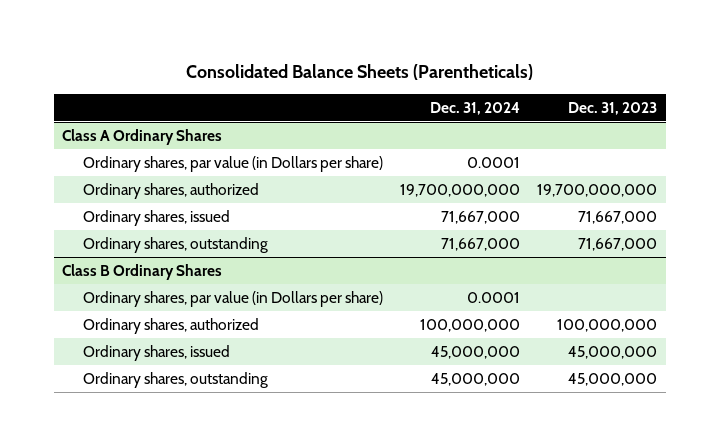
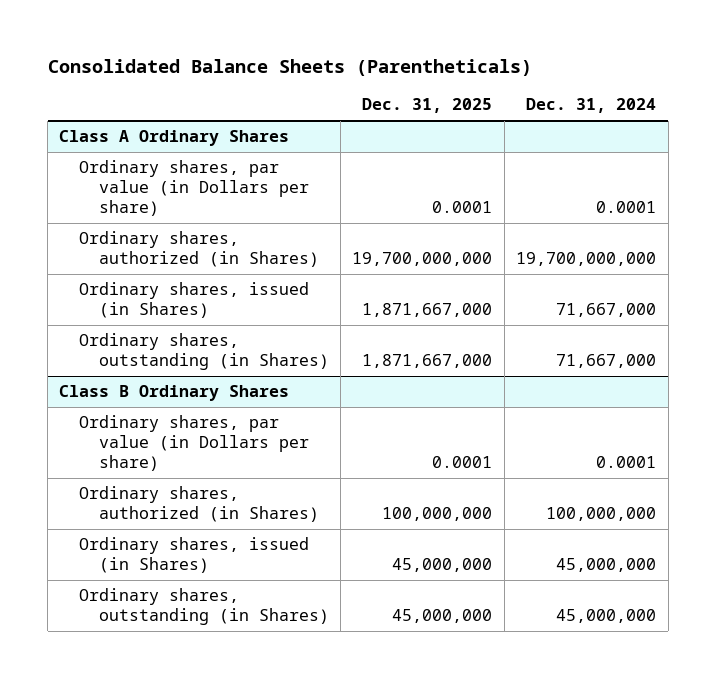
[568,101,658,115] Dec. 31, 2023 -> none
none -> [362,98,493,114] Dec. 31, 2025
[83,182,260,199] Ordinary shares, authorized -> [79,231,319,268] Ordinary shares, authorized (in Shares)
[83,209,231,226] Ordinary shares, issued -> [79,282,310,319] Ordinary shares, issued (in Shares)
[83,236,269,253] Ordinary shares, outstanding -> [79,333,329,371] Ordinary shares, outstanding (in Shares)
[83,317,260,334] Ordinary shares, authorized -> [79,486,319,523] Ordinary shares, authorized (in Shares)
[83,344,231,361] Ordinary shares, issued -> [79,537,310,574] Ordinary shares, issued (in Shares)
[83,371,269,388] Ordinary shares, outstanding -> [79,588,329,626] Ordinary shares, outstanding (in Shares)

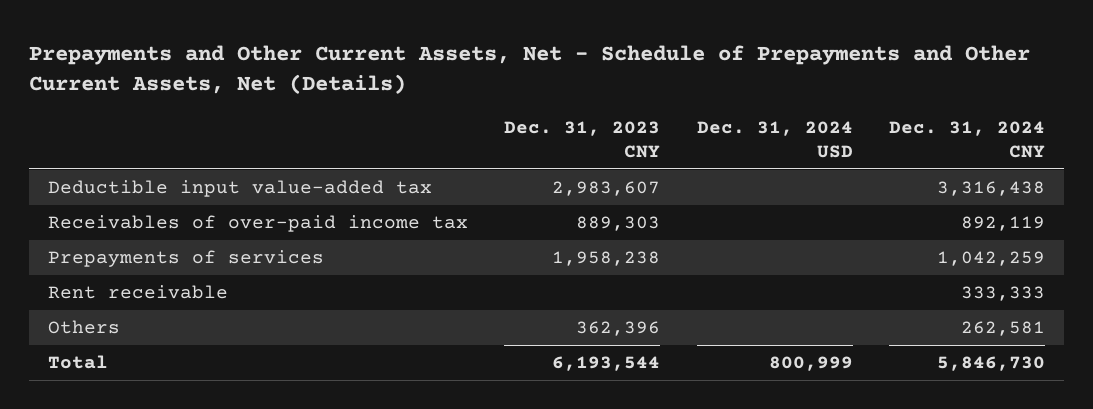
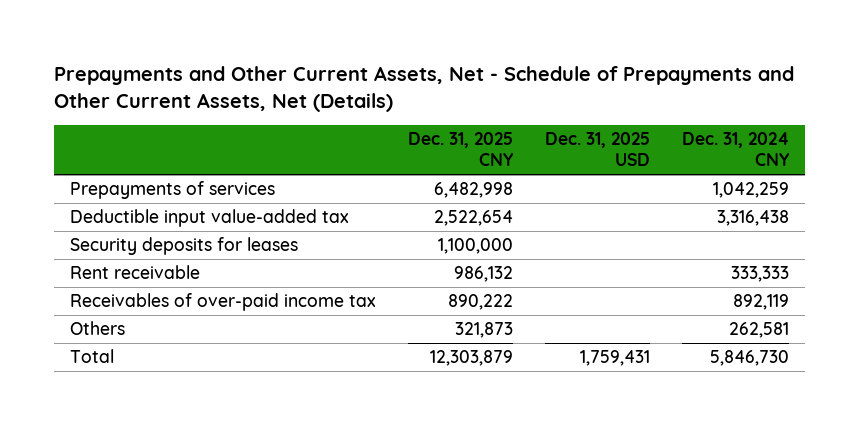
[504,121,661,159] Dec. 31, 2023 CNY -> none
[696,121,853,159] Dec. 31, 2024 USD -> none
none -> [407,132,514,167] Dec. 31, 2025 CNY
none -> [544,132,650,167] Dec. 31, 2025 USD
[47,180,432,198] Deductible input value-added tax -> [69,209,349,228] Deductible input value-added tax
none -> [69,237,298,256] Security deposits for leases
[47,215,468,233] Receivables of over-paid income tax -> [69,293,376,312] Receivables of over-paid income tax

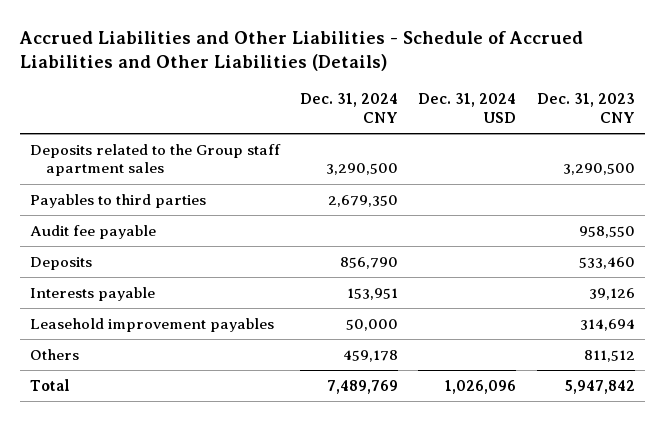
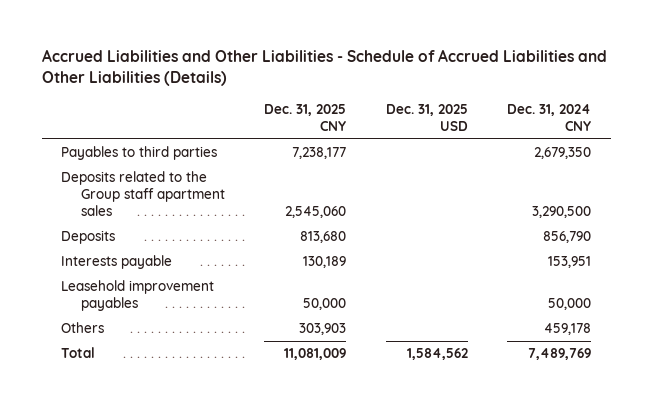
[418,93,517,123] Dec. 31, 2024 USD -> none
[536,93,635,123] Dec. 31, 2023 CNY -> none
none -> [264,104,347,132] Dec. 31, 2025 CNY
none -> [385,104,468,132] Dec. 31, 2025 USD
[30,224,157,239] Audit fee payable -> none
[30,143,282,177] Deposits related to the Group staff apartment sales -> [61,171,225,217] Deposits related to the Group staff apartment sales

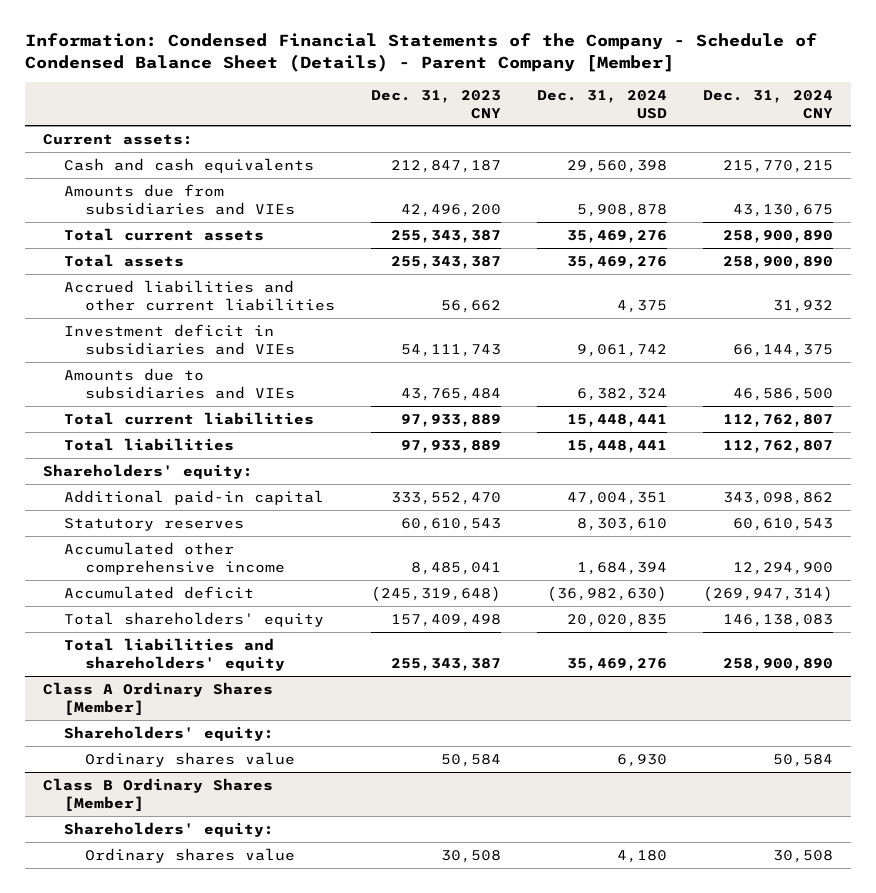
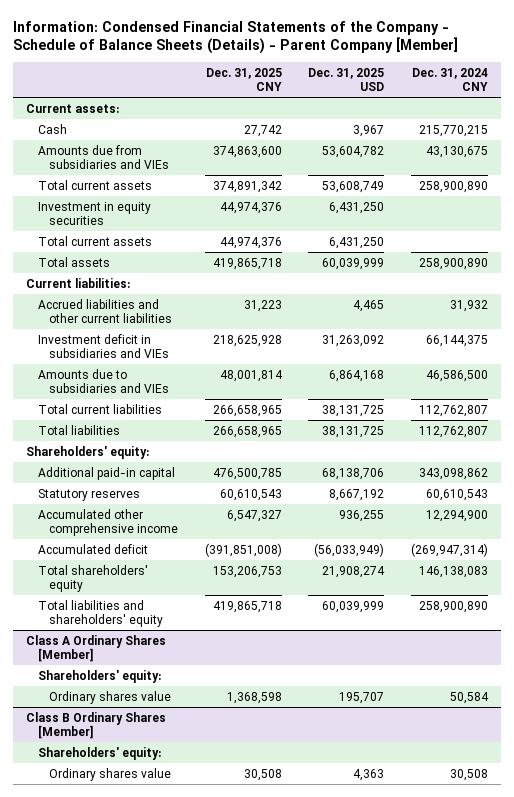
[24,33,817,72] Information: Condensed Financial Statements of the Company - Schedule of Condensed Balance Sheet (Details) - Parent Company [Member] -> [13,20,459,55] Information: Condensed Financial Statements of the Company - Schedule of Balance Sheets (Details) - Parent Company [Member]
[371,89,502,119] Dec. 31, 2023 CNY -> none
[537,89,668,119] Dec. 31, 2024 USD -> none
none -> [205,68,282,92] Dec. 31, 2025 CNY
none -> [308,68,385,92] Dec. 31, 2025 USD
[64,157,315,173] Cash and cash equivalents -> [37,123,67,134] Cash
none -> [37,201,151,225] Investment in equity securities
none -> [37,235,152,246] Total current assets
none -> [26,277,131,288] Current liabilities:

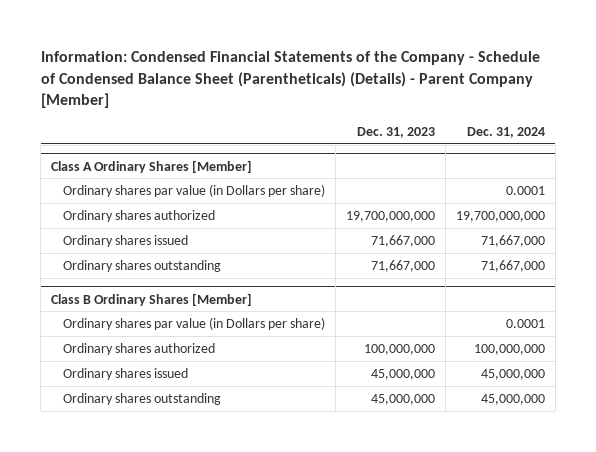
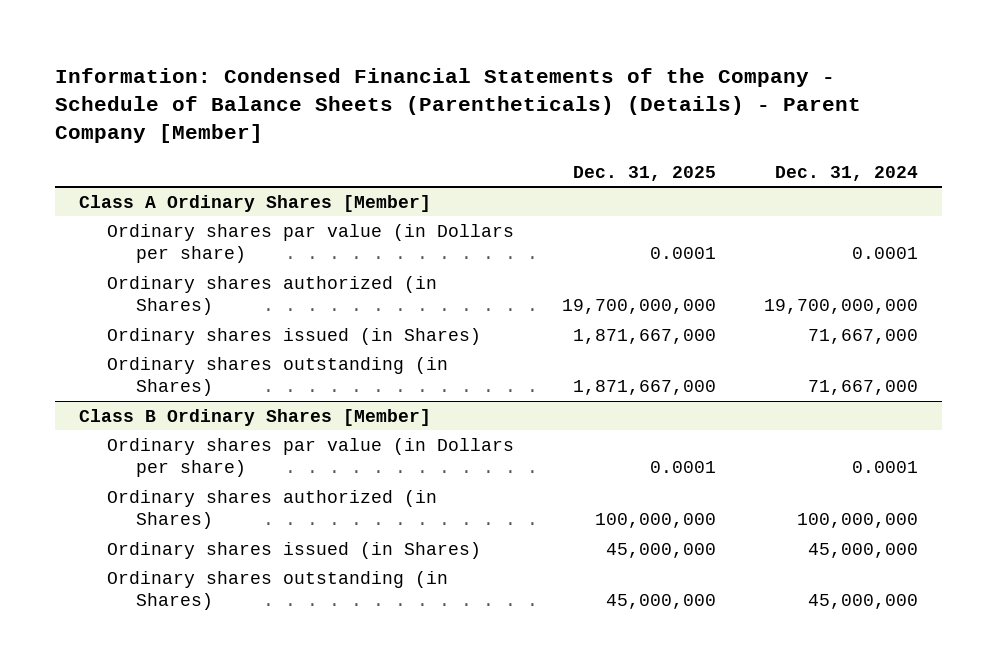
[40,51,540,109] Information: Condensed Financial Statements of the Company - Schedule of Condensed Balance Sheet (Parentheticals) (Details) - Parent Company [Member] -> [54,67,861,144] Information: Condensed Financial Statements of the Company - Schedule of Balance Sheets (Parentheticals) (Details) - Parent Company [Member]
[356,126,435,138] Dec. 31, 2023 -> none
none -> [573,165,717,181] Dec. 31, 2025
[63,209,216,222] Ordinary shares authorized -> [107,275,438,316] Ordinary shares authorized (in Shares)
[63,234,189,247] Ordinary shares issued -> [107,327,482,345] Ordinary shares issued (in Shares)
[63,259,222,272] Ordinary shares outstanding -> [107,356,449,397] Ordinary shares outstanding (in Shares)
[63,342,216,355] Ordinary shares authorized -> [107,489,438,530] Ordinary shares authorized (in Shares)
[63,367,189,380] Ordinary shares issued -> [107,541,482,559] Ordinary shares issued (in Shares)
[63,392,222,405] Ordinary shares outstanding -> [107,570,449,611] Ordinary shares outstanding (in Shares)

